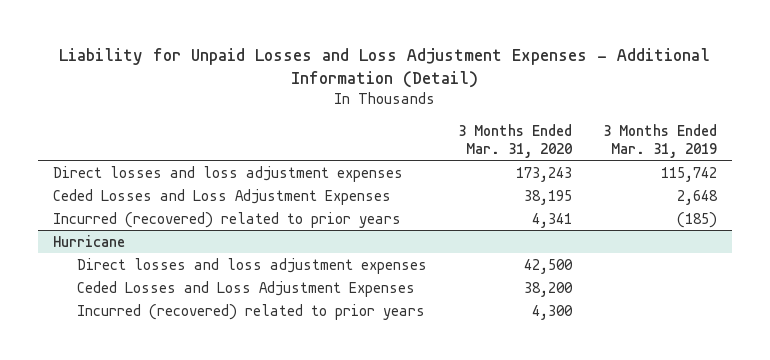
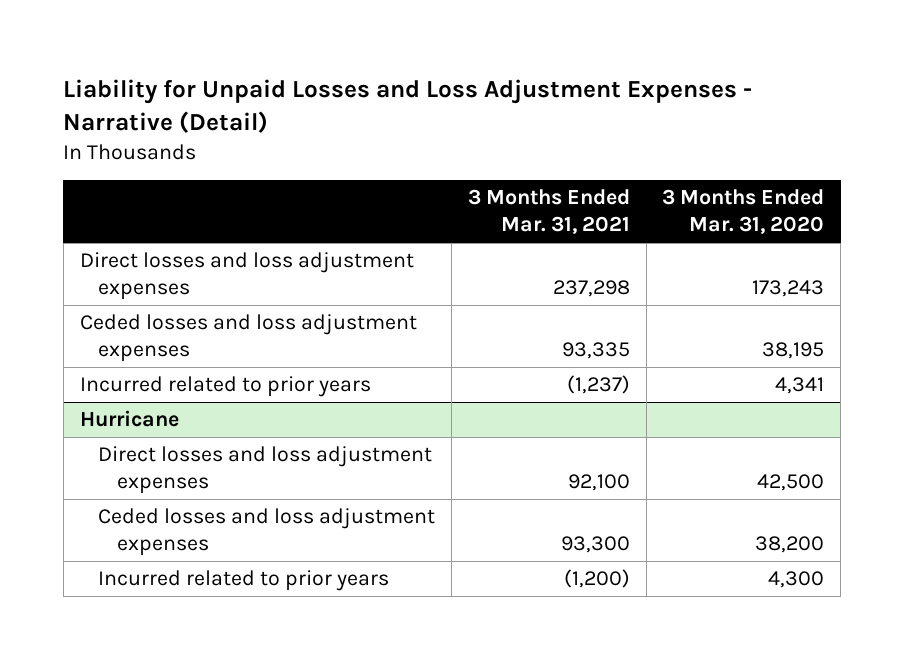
[58,47,710,89] Liability for Unpaid Losses and Loss Adjustment Expenses - Additional Information (Detail) -> [63,78,753,133] Liability for Unpaid Losses and Loss Adjustment Expenses - Narrative (Detail)
[602,123,717,159] 3 Months Ended Mar. 31, 2019 -> none
none -> [467,189,630,235] 3 Months Ended Mar. 31, 2021
[53,188,392,205] Ceded Losses and Loss Adjustment Expenses -> [79,314,417,363] Ceded losses and loss adjustment expenses
[53,211,402,228] Incurred (recovered) related to prior years -> [79,376,371,398] Incurred related to prior years
[76,280,415,297] Ceded Losses and Loss Adjustment Expenses -> [98,508,436,557] Ceded losses and loss adjustment expenses
[76,303,425,320] Incurred (recovered) related to prior years -> [98,570,390,592] Incurred related to prior years

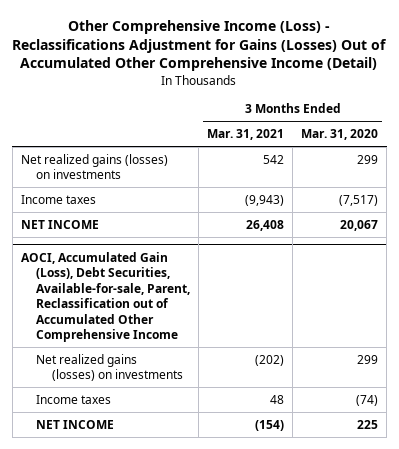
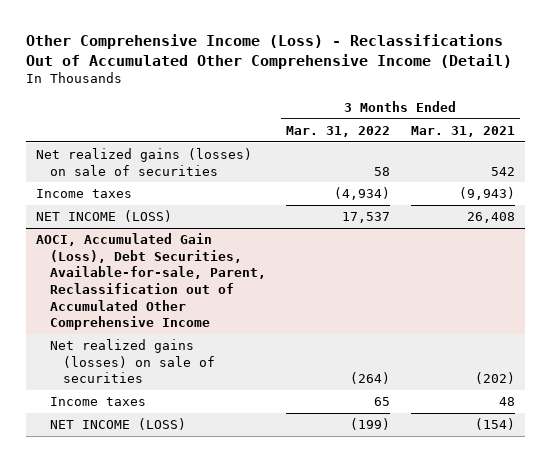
[12,19,388,72] Other Comprehensive Income (Loss) - Reclassifications Adjustment for Gains (Losses) Out of Accumulated Other Comprehensive Income (Detail) -> [26,33,513,69] Other Comprehensive Income (Loss) - Reclassifications Out of Accumulated Other Comprehensive Income (Detail)
[301,129,379,141] Mar. 31, 2020 -> none
none -> [286,125,391,137] Mar. 31, 2022
[20,153,168,180] Net realized gains (losses) on investments -> [36,148,253,176] Net realized gains (losses) on sale of securities
[20,219,99,229] NET INCOME -> [36,210,173,223] NET INCOME (LOSS)
[36,353,183,382] Net realized gains (losses) on investments -> [49,339,216,384] Net realized gains (losses) on sale of securities
[36,419,115,429] NET INCOME -> [49,418,186,431] NET INCOME (LOSS)

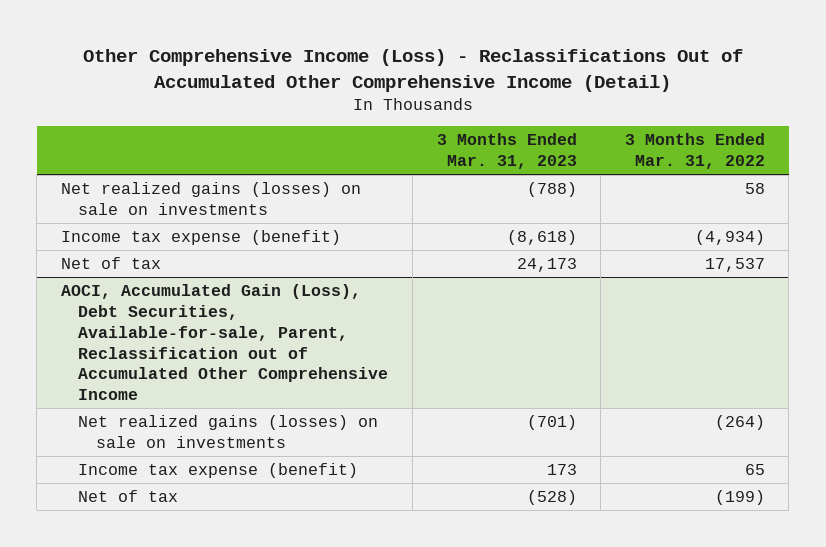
[410,125,515,137] Mar. 31, 2021 -> none
none -> [436,133,577,169] 3 Months Ended Mar. 31, 2023
[36,148,253,176] Net realized gains (losses) on sale of securities -> [60,182,361,215] Net realized gains (losses) on sale on investments
[36,189,133,199] Income taxes -> [60,230,341,246] Income tax expense (benefit)
[36,210,173,223] NET INCOME (LOSS) -> [60,257,161,270] Net of tax
[49,339,216,384] Net realized gains (losses) on sale of securities -> [78,415,379,448] Net realized gains (losses) on sale on investments
[49,397,146,407] Income taxes -> [78,463,359,479] Income tax expense (benefit)
[49,418,186,431] NET INCOME (LOSS) -> [78,490,179,503] Net of tax

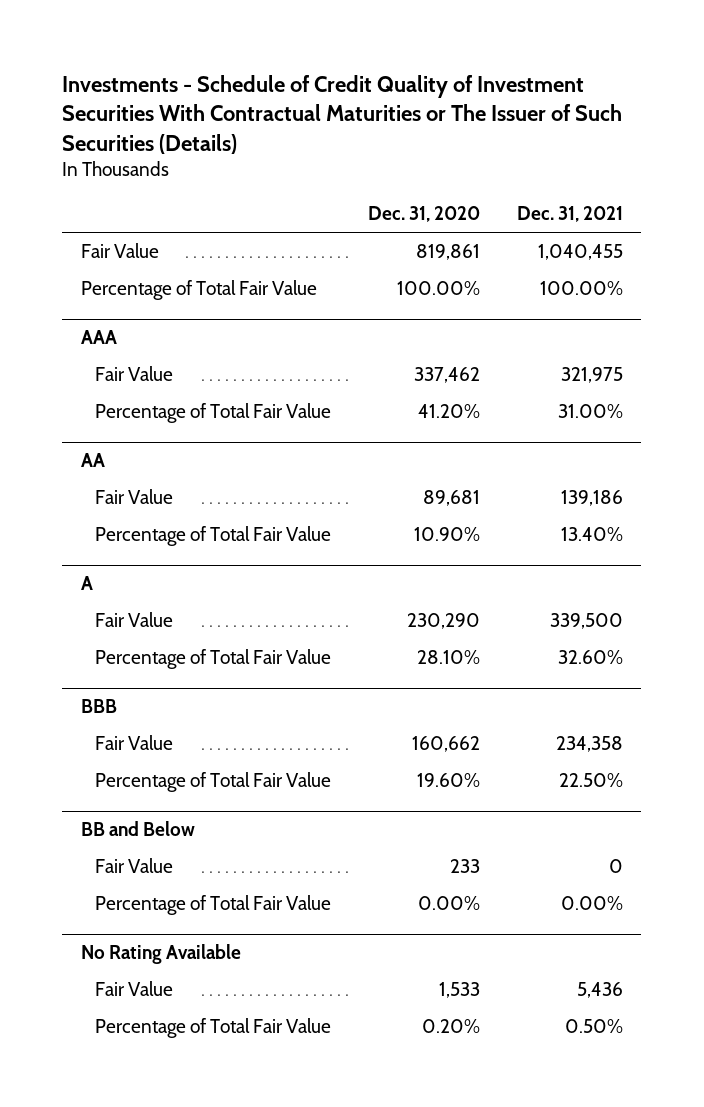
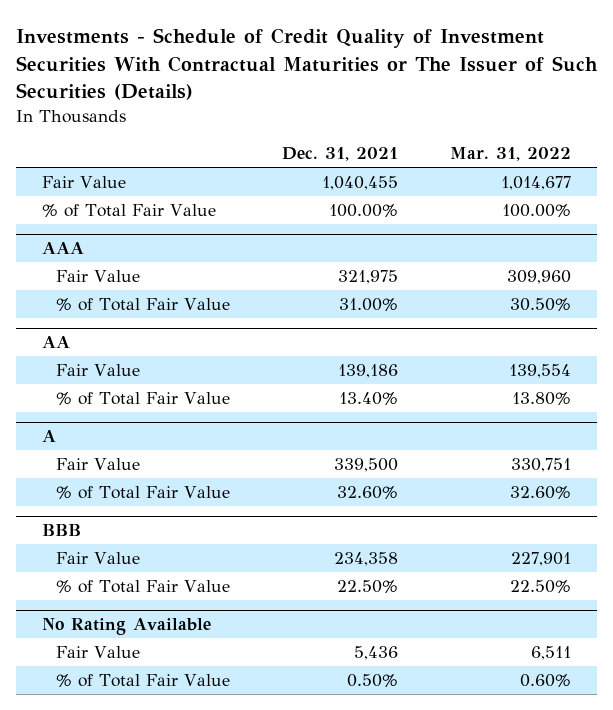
[367,206,480,223] Dec. 31, 2020 -> none
none -> [450,147,572,162] Mar. 31, 2022
[80,280,317,301] Percentage of Total Fair Value -> [42,204,217,218] % of Total Fair Value
[95,403,332,424] Percentage of Total Fair Value -> [55,298,230,312] % of Total Fair Value
[95,526,332,547] Percentage of Total Fair Value -> [55,392,230,406] % of Total Fair Value
[95,649,332,670] Percentage of Total Fair Value -> [55,486,230,500] % of Total Fair Value
[80,821,195,837] BB and Below -> none
[95,858,174,874] Fair Value -> none
[95,895,332,916] Percentage of Total Fair Value -> none
[95,772,332,793] Percentage of Total Fair Value -> [55,580,230,594] % of Total Fair Value
[95,1018,332,1039] Percentage of Total Fair Value -> [55,674,230,688] % of Total Fair Value

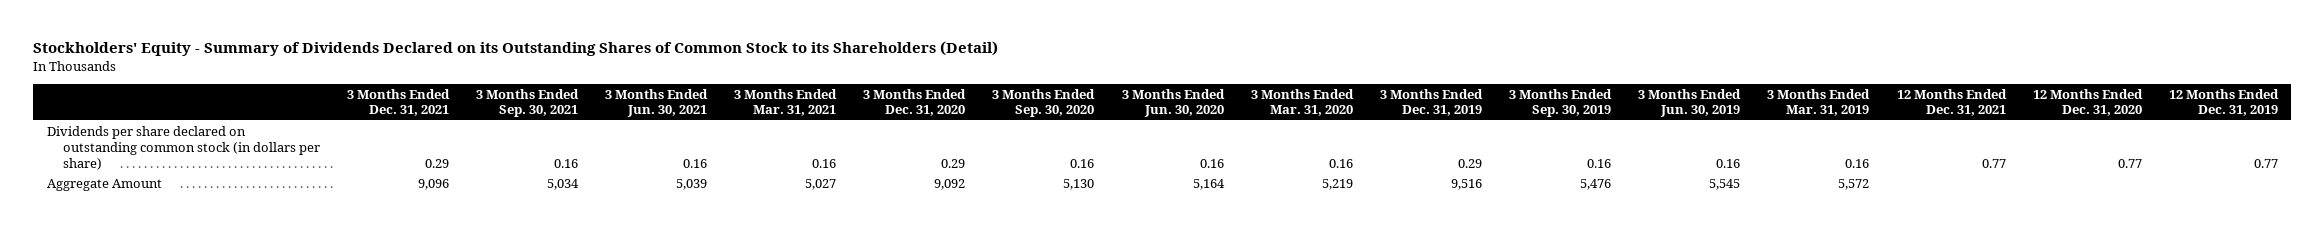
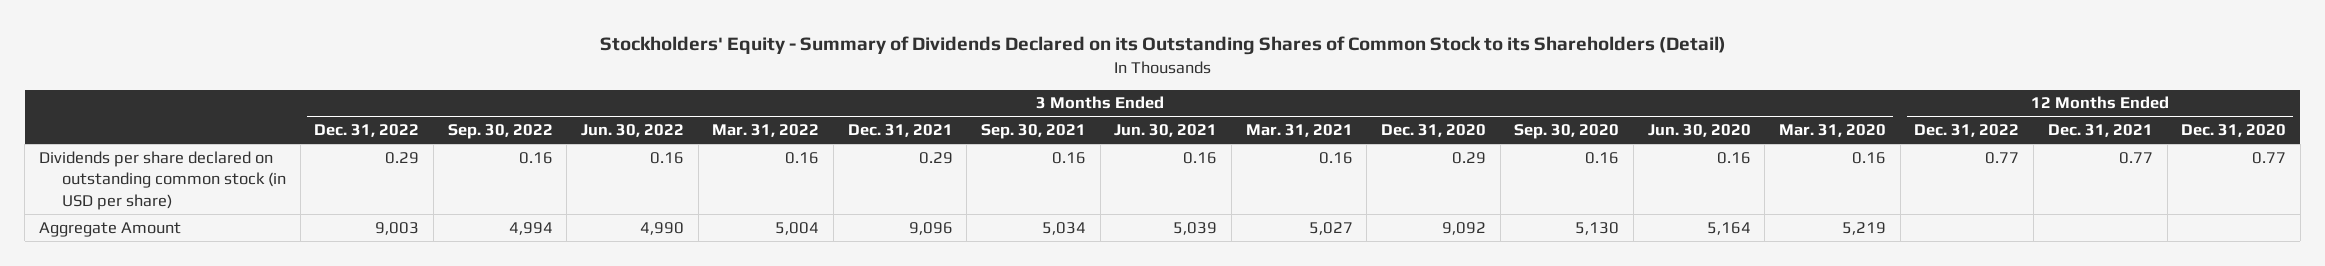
[1379,88,1483,117] 3 Months Ended Dec. 31, 2019 -> none
[1509,88,1613,118] 3 Months Ended Sep. 30, 2019 -> none
[1638,88,1742,118] 3 Months Ended Jun. 30, 2019 -> none
[1767,88,1871,117] 3 Months Ended Mar. 31, 2019 -> none
[2168,88,2279,117] 12 Months Ended Dec. 31, 2019 -> none
none -> [314,124,420,138] Dec. 31, 2022
none -> [447,124,553,140] Sep. 30, 2022
none -> [580,124,684,138] Jun. 30, 2022
none -> [712,124,820,138] Mar. 31, 2022
none -> [1914,124,2020,138] Dec. 31, 2022
[46,125,320,170] Dividends per share declared on outstanding common stock (in dollars per share) -> [38,150,286,211] Dividends per share declared on outstanding common stock (in USD per share)

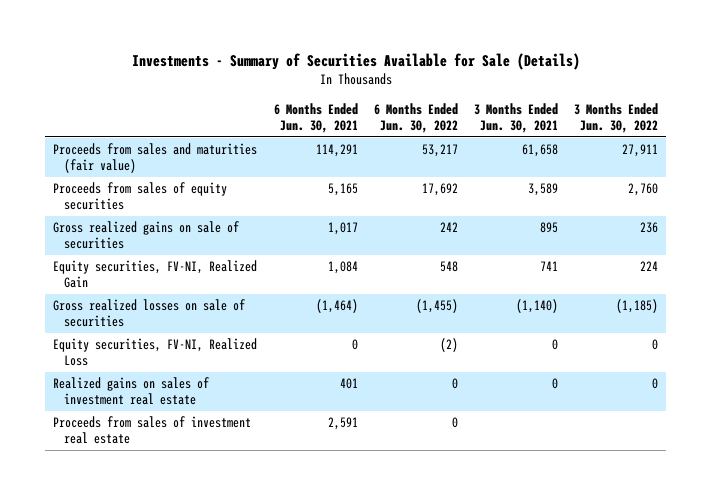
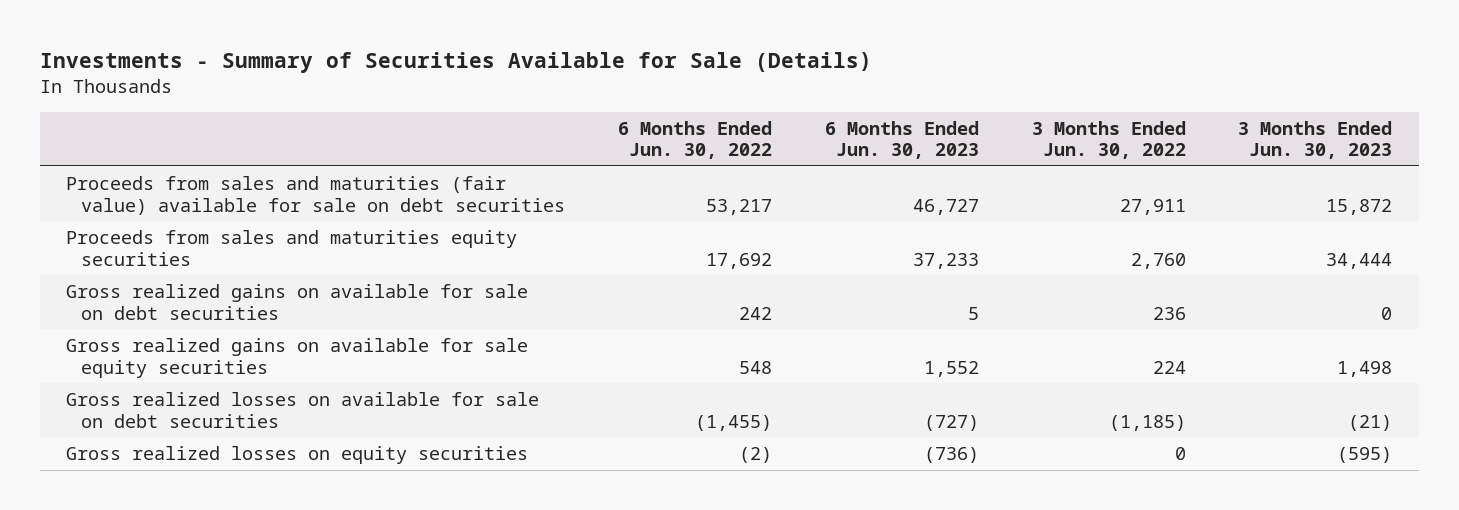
[273,102,358,134] 6 Months Ended Jun. 30, 2021 -> none
[473,102,558,134] 3 Months Ended Jun. 30, 2021 -> none
none -> [824,120,979,160] 6 Months Ended Jun. 30, 2023
none -> [1238,120,1393,160] 3 Months Ended Jun. 30, 2023
[53,376,210,406] Realized gains on sales of investment real estate -> none
[53,415,252,445] Proceeds from sales of investment real estate -> none
[53,142,258,174] Proceeds from sales and maturities (fair value) -> [66,175,566,215] Proceeds from sales and maturities (fair value) available for sale on debt securities
[53,181,228,211] Proceeds from sales of equity securities -> [66,229,518,266] Proceeds from sales and maturities equity securities
[53,220,240,250] Gross realized gains on sale of securities -> [66,283,529,320] Gross realized gains on available for sale on debt securities
[53,259,258,289] Equity securities, FV-NI, Realized Gain -> [66,337,529,378] Gross realized gains on available for sale equity securities
[53,298,246,328] Gross realized losses on sale of securities -> [66,391,540,428] Gross realized losses on available for sale on debt securities
[53,337,258,367] Equity securities, FV-NI, Realized Loss -> [66,445,529,464] Gross realized losses on equity securities

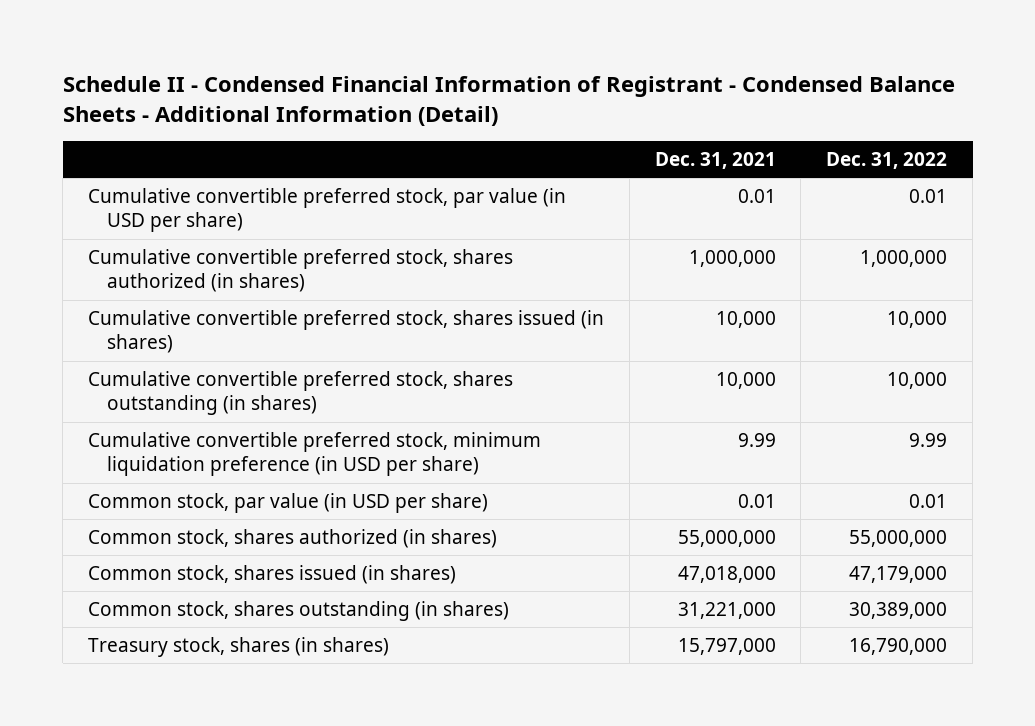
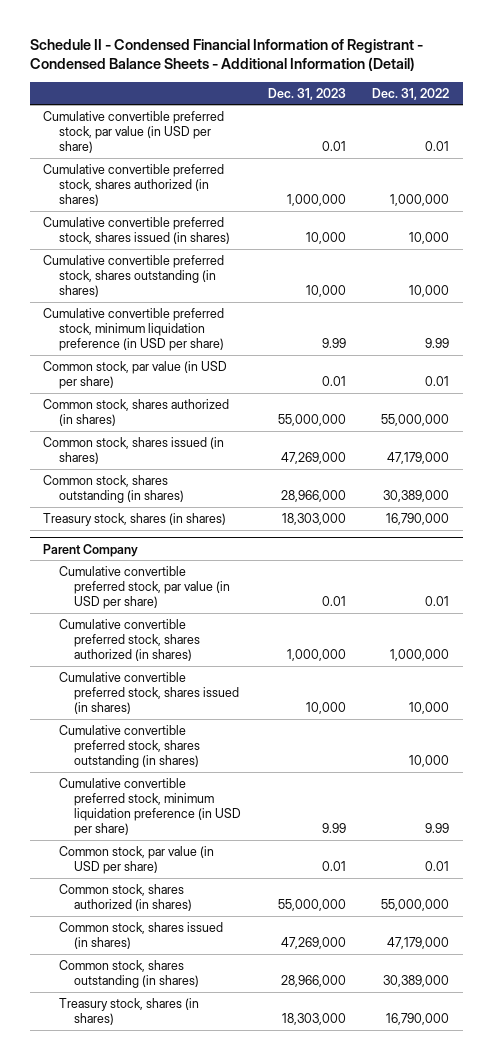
[654,152,776,170] Dec. 31, 2021 -> none
none -> [267,87,346,100] Dec. 31, 2023
none -> [43,543,139,557] Parent Company
none -> [58,565,231,610] Cumulative convertible preferred stock, par value (in USD per share)
none -> [58,618,201,662] Cumulative convertible preferred stock, shares authorized (in shares)
none -> [58,671,240,715] Cumulative convertible preferred stock, shares issued (in shares)
none -> [58,724,201,769] Cumulative convertible preferred stock, shares outstanding (in shares)
none -> [58,777,242,837] Cumulative convertible preferred stock, minimum liquidation preference (in USD per share)
none -> [58,845,214,875] Common stock, par value (in USD per share)
none -> [58,883,193,912] Common stock, shares authorized (in shares)
none -> [58,921,223,950] Common stock, shares issued (in shares)
none -> [58,959,200,989] Common stock, shares outstanding (in shares)
none -> [58,997,199,1026] Treasury stock, shares (in shares)

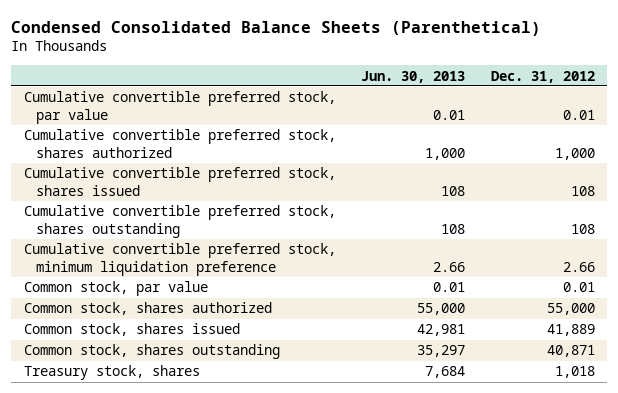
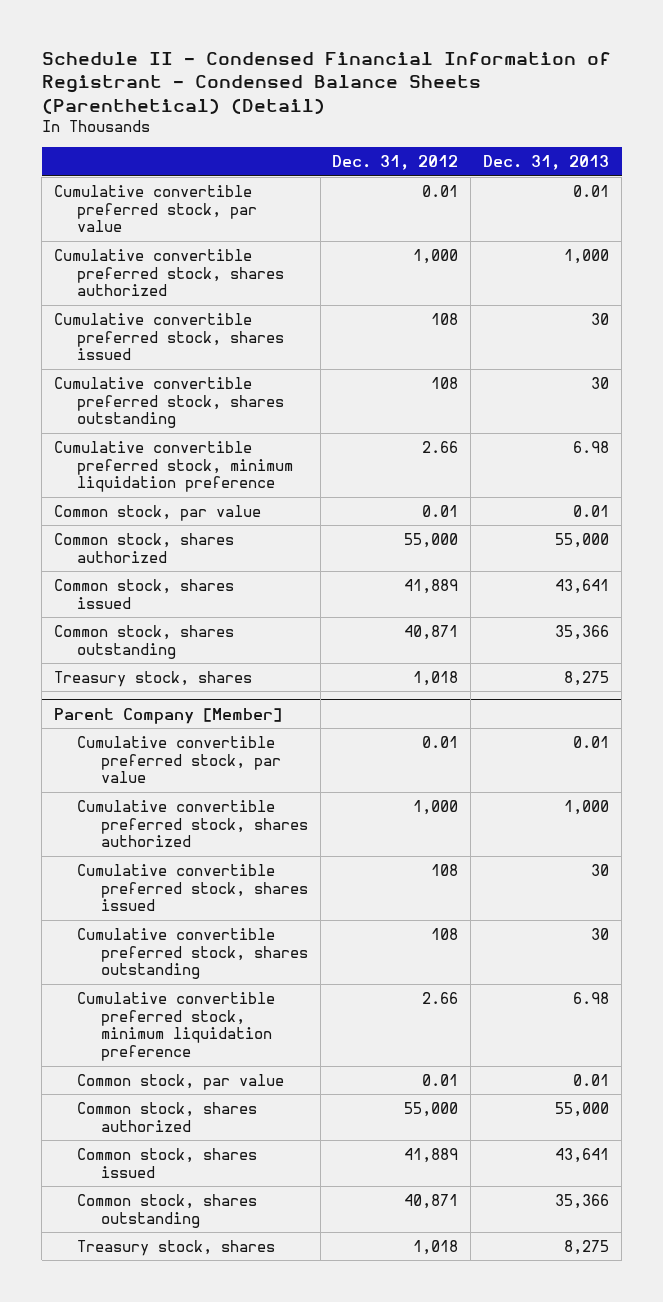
[11,20,542,36] Condensed Consolidated Balance Sheets (Parenthetical) -> [41,51,611,114] Schedule II - Condensed Financial Information of Registrant - Condensed Balance Sheets (Parenthetical) (Detail)
[361,70,466,83] Jun. 30, 2013 -> none
none -> [483,155,610,171] Dec. 31, 2013
none -> [53,707,282,724] Parent Company [Member]
none -> [77,735,281,784] Cumulative convertible preferred stock, par value
none -> [77,799,308,848] Cumulative convertible preferred stock, shares authorized
none -> [77,863,308,912] Cumulative convertible preferred stock, shares issued
none -> [77,927,308,980] Cumulative convertible preferred stock, shares outstanding
none -> [77,991,276,1062] Cumulative convertible preferred stock, minimum liquidation preference
none -> [77,1073,285,1090] Common stock, par value
none -> [77,1101,258,1132] Common stock, shares authorized
none -> [77,1147,258,1178] Common stock, shares issued
none -> [77,1193,258,1228] Common stock, shares outstanding
none -> [77,1239,276,1256] Treasury stock, shares

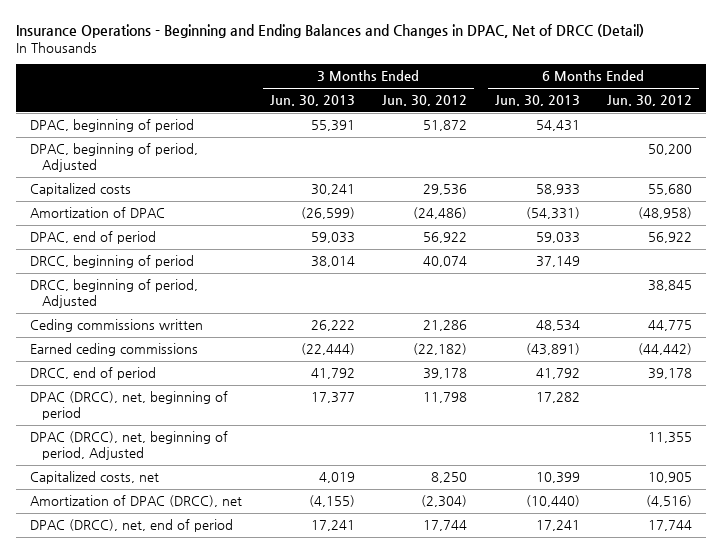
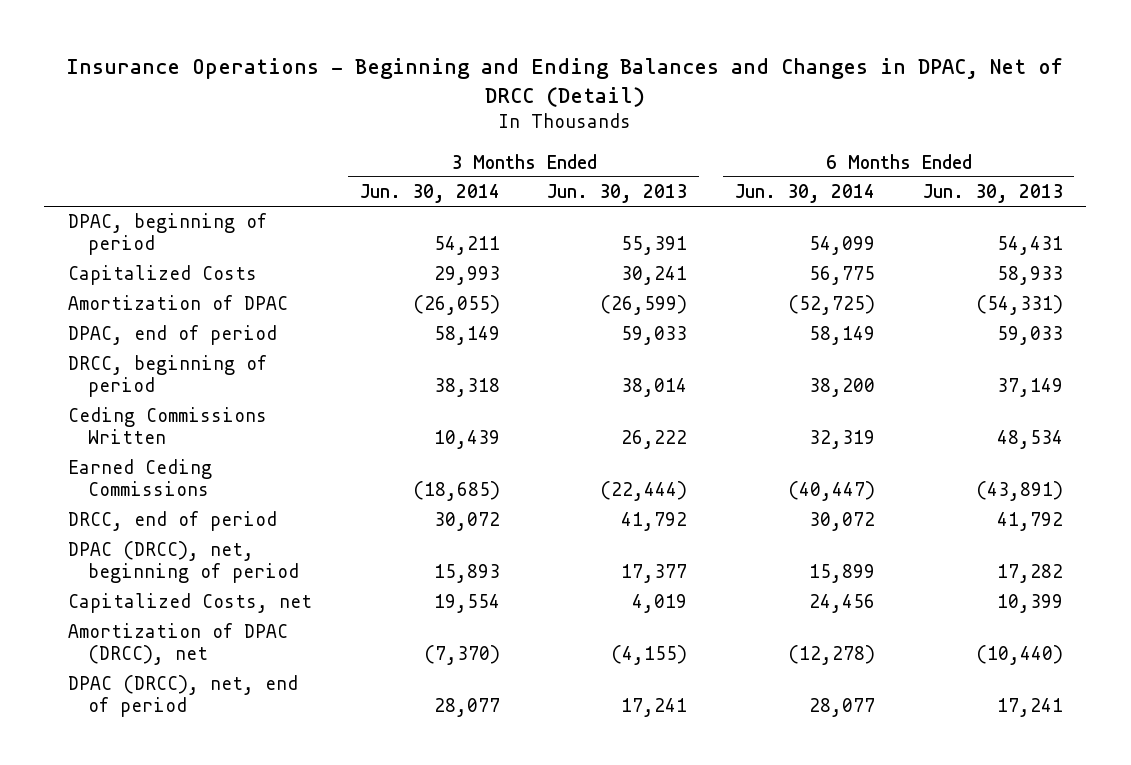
[382,95,468,107] Jun. 30, 2012 -> none
[607,95,693,107] Jun. 30, 2012 -> none
none -> [359,184,500,204] Jun. 30, 2014
none -> [735,184,876,204] Jun. 30, 2014
[30,143,199,173] DPAC, beginning of period, Adjusted -> none
[30,183,132,197] Capitalized costs -> [68,265,258,286] Capitalized Costs
[30,279,199,309] DRCC, beginning of period, Adjusted -> none
[30,319,204,333] Ceding commissions written -> [68,407,268,445] Ceding Commissions Written
[30,343,199,357] Earned ceding commissions -> [68,459,213,497] Earned Ceding Commissions
[30,431,229,461] DPAC (DRCC), net, beginning of period, Adjusted -> none
[30,471,160,485] Capitalized costs, net -> [68,593,313,614] Capitalized Costs, net

